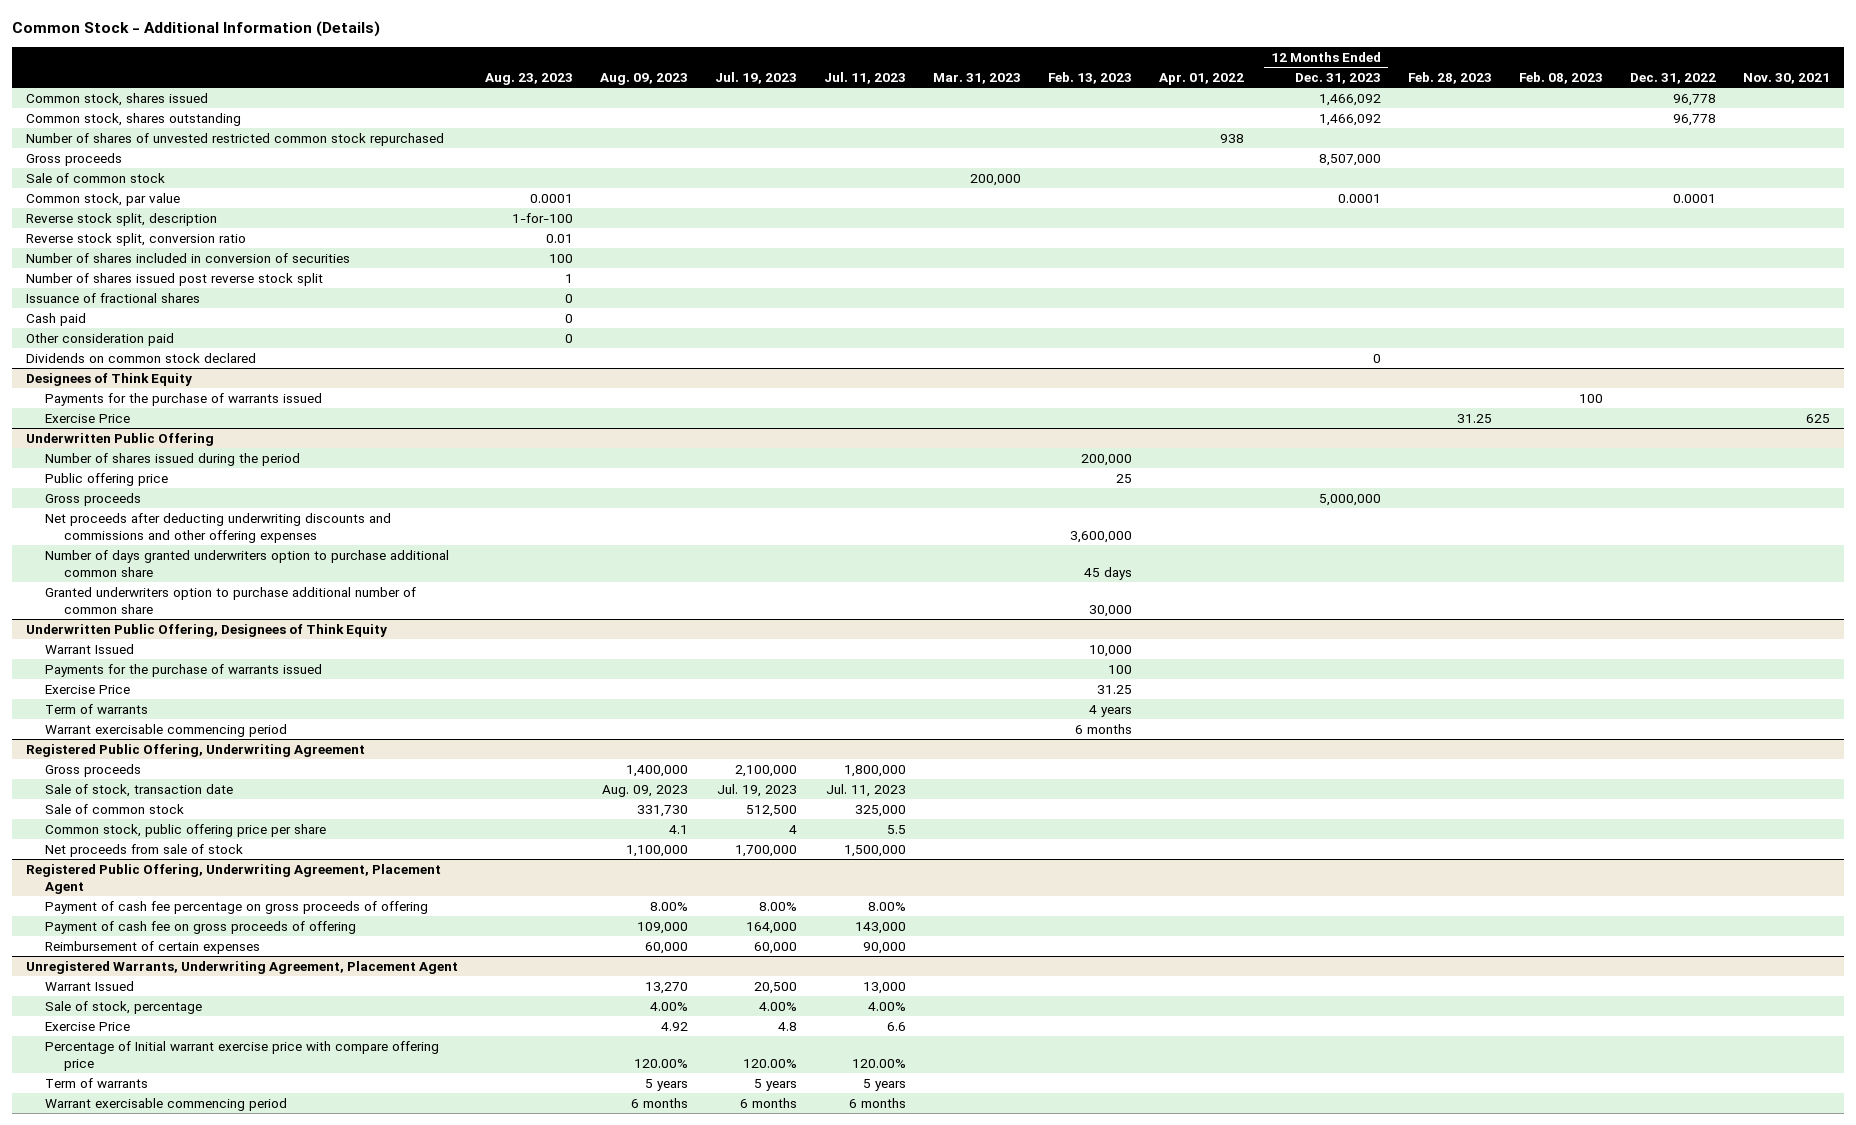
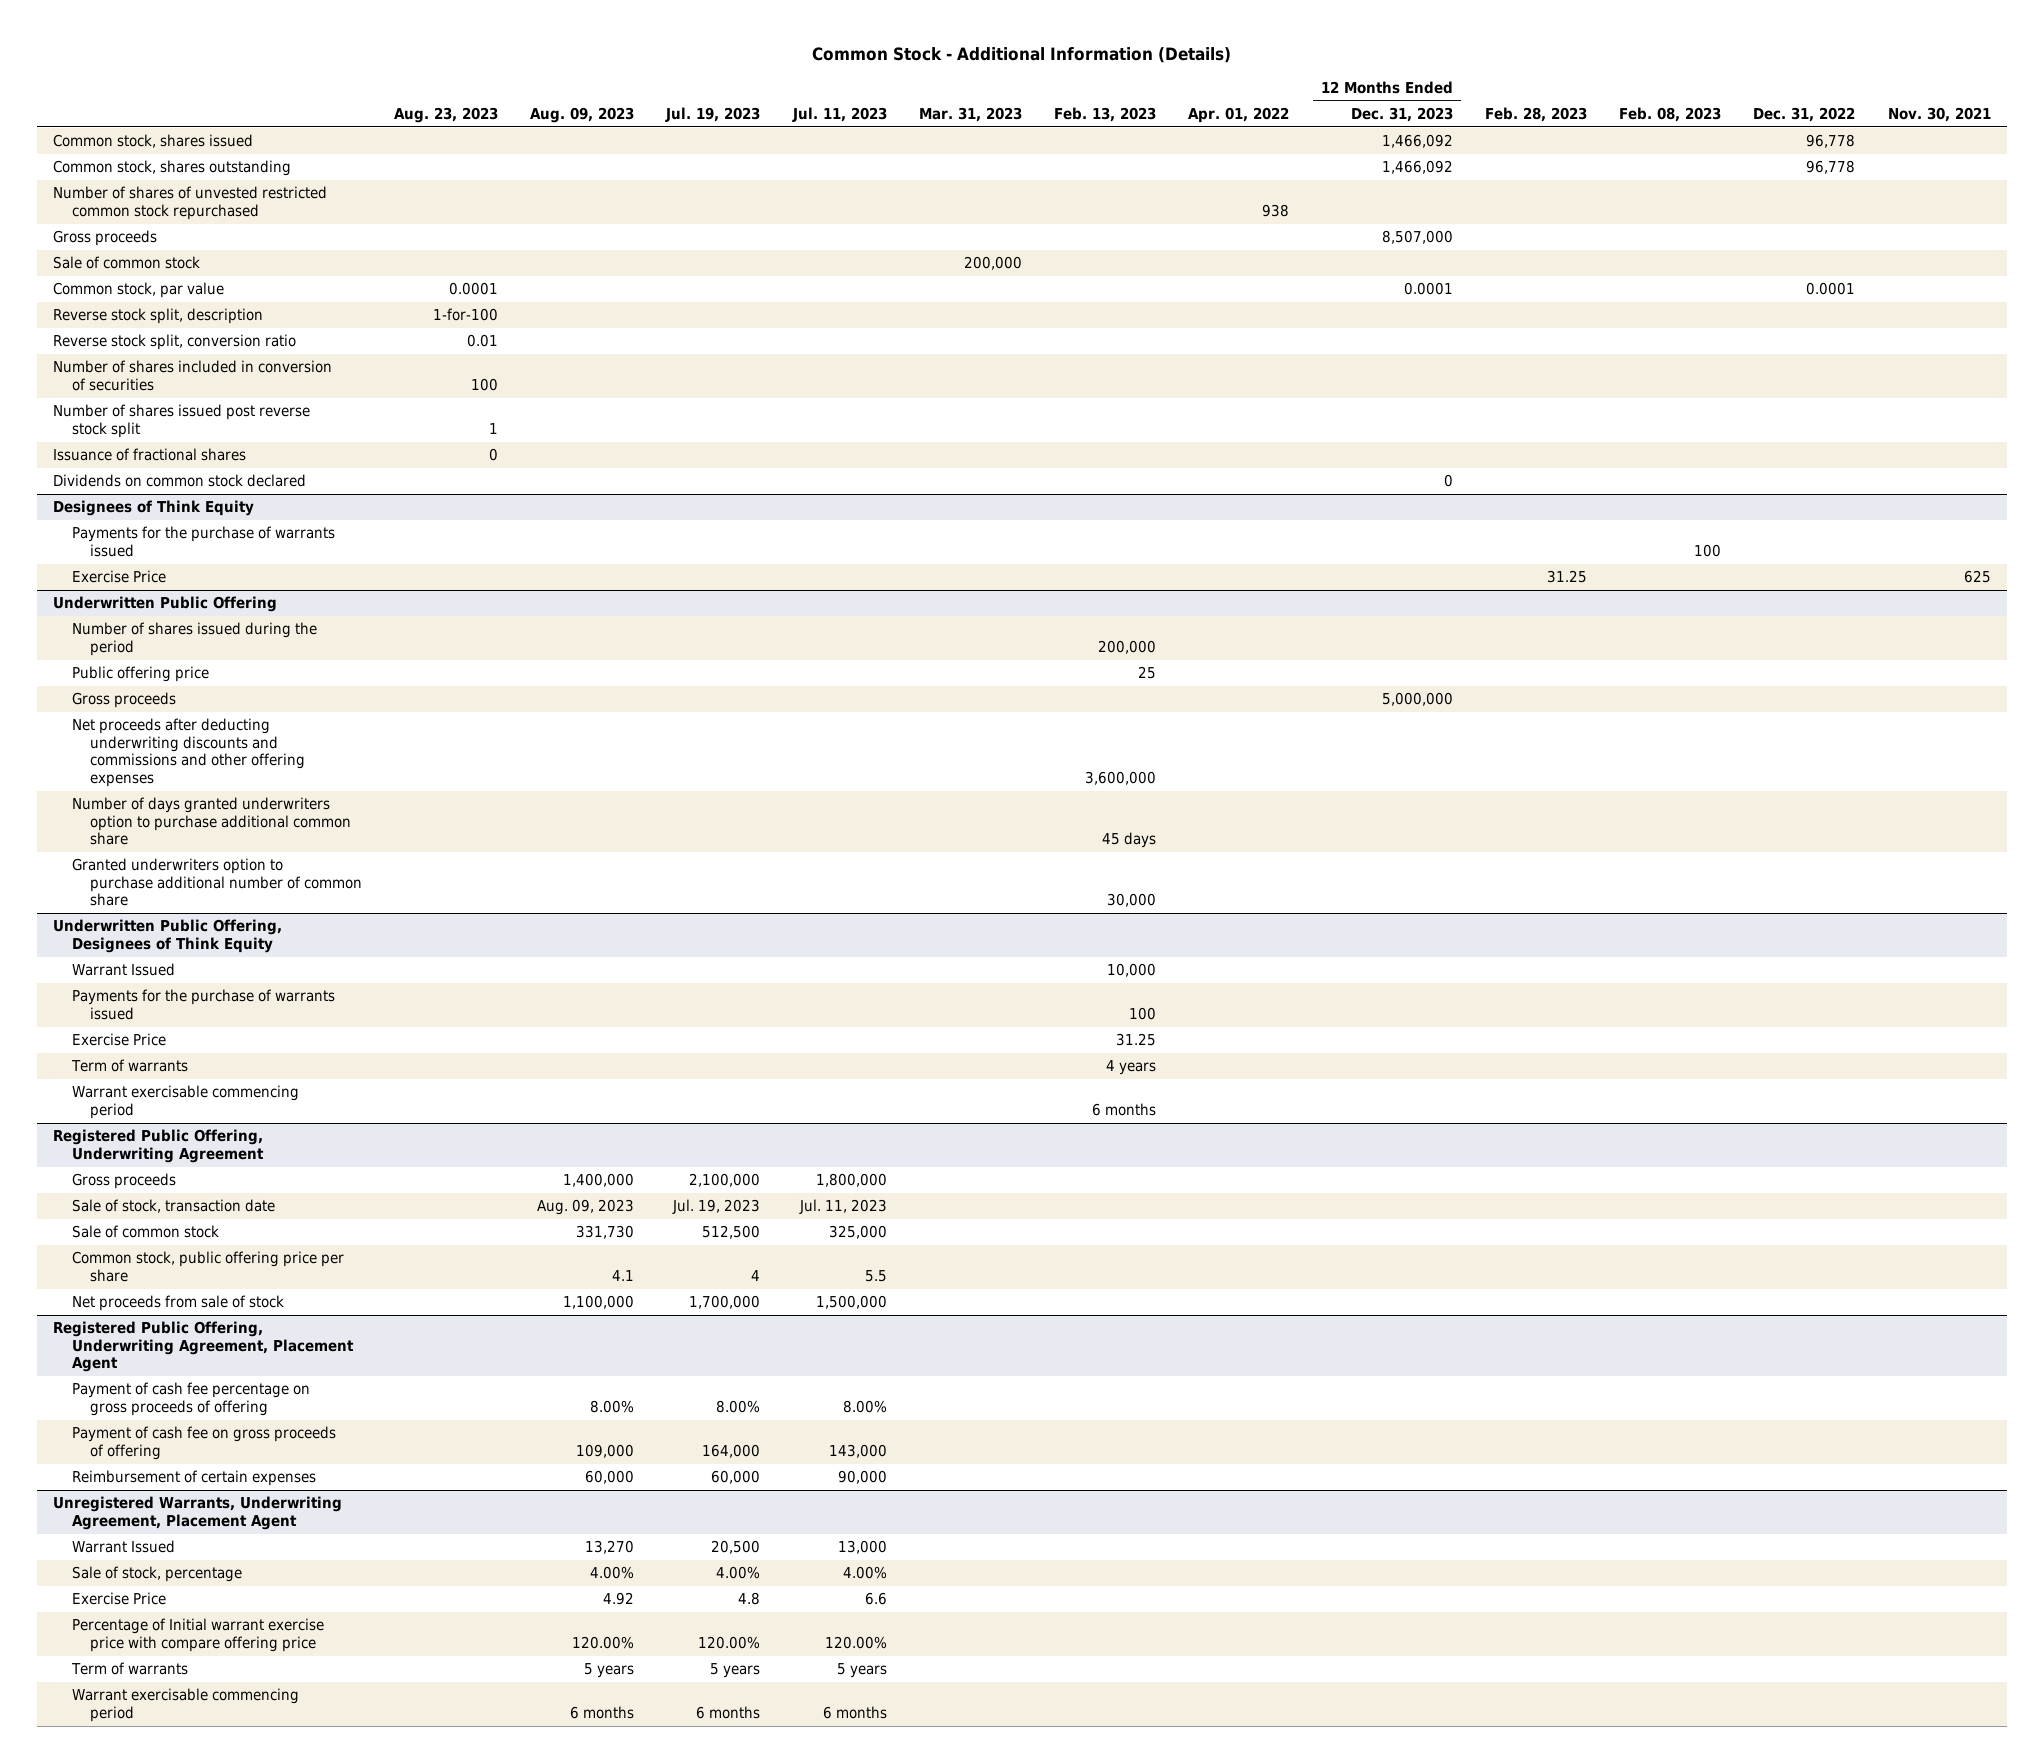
[25,313,86,327] Cash paid -> none
[25,333,174,347] Other consideration paid -> none

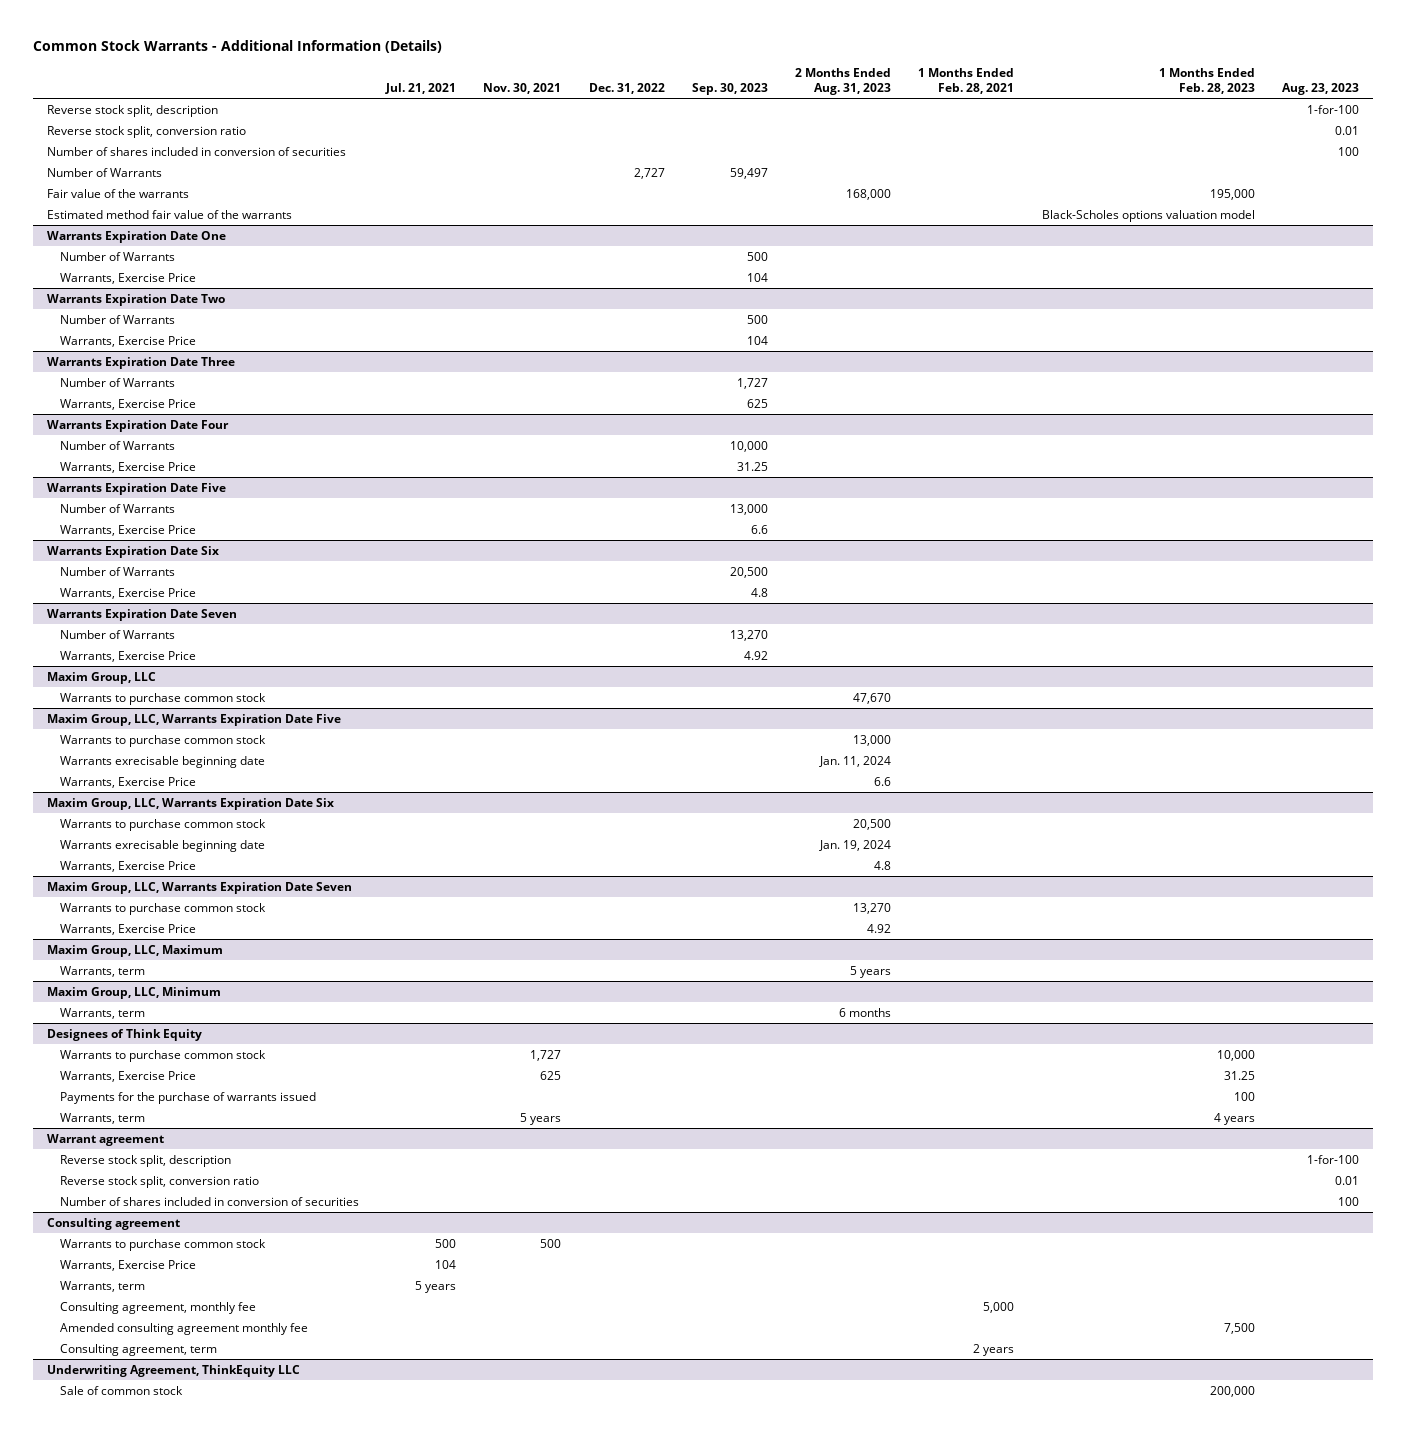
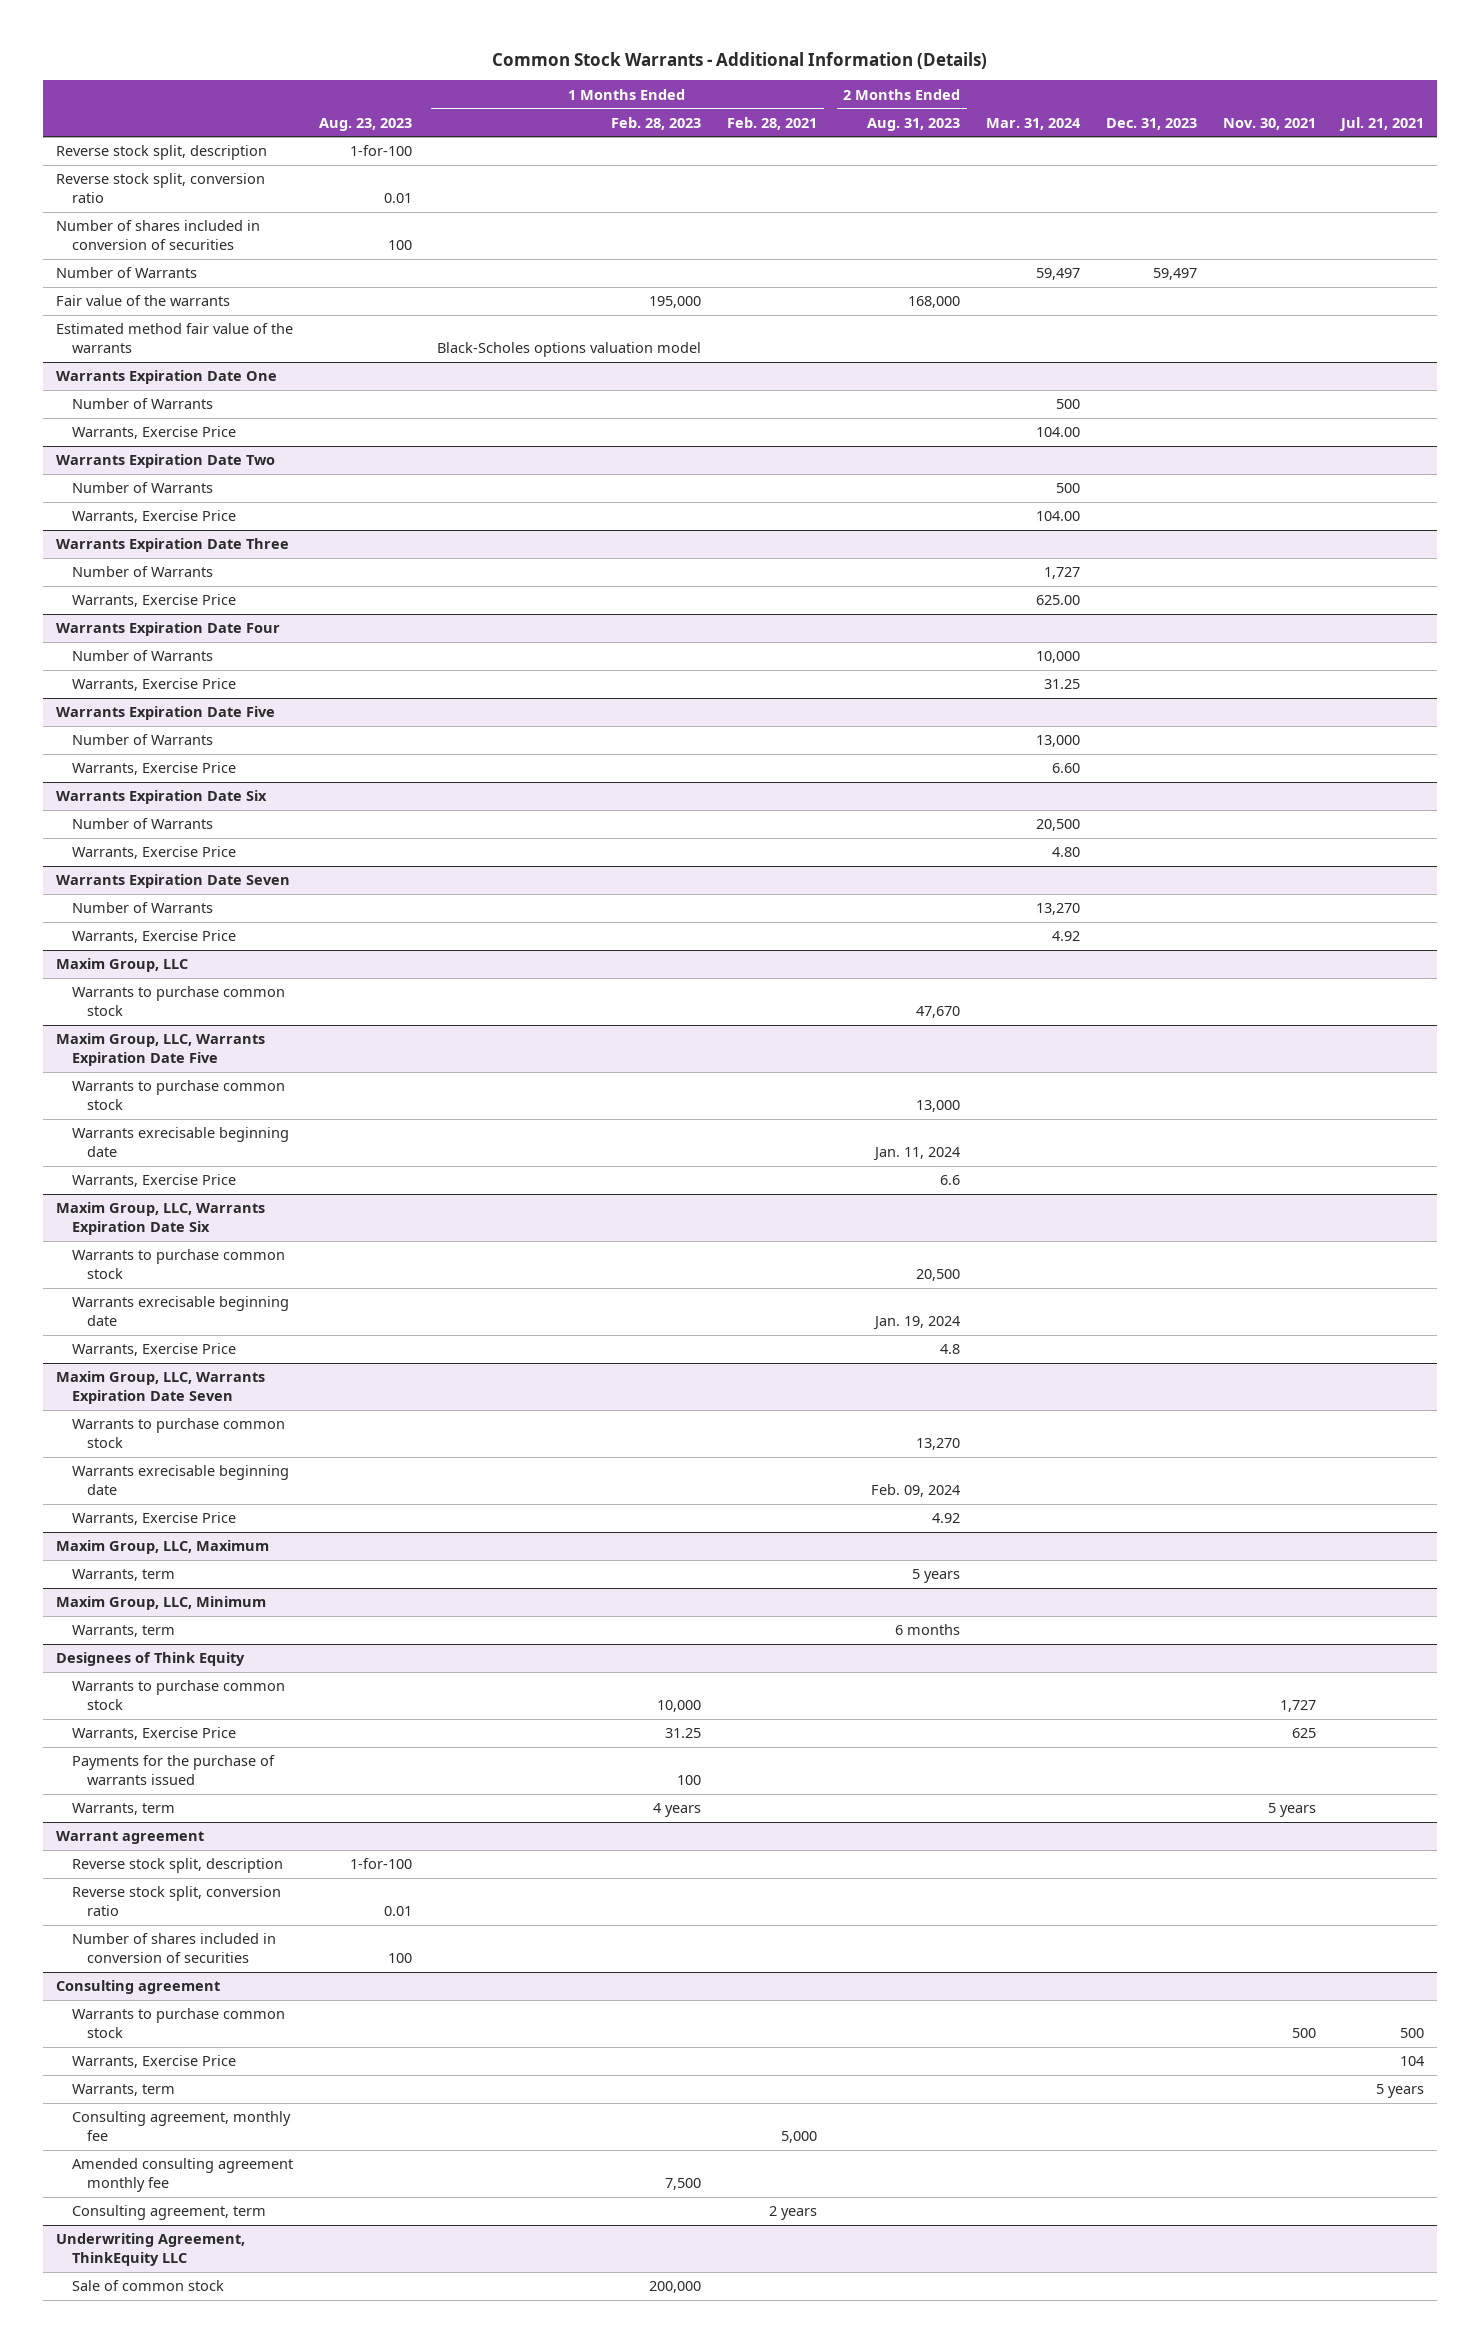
[588,82,665,94] Dec. 31, 2022 -> none
[691,82,768,95] Sep. 30, 2023 -> none
none -> [985,117,1081,130] Mar. 31, 2024
none -> [1105,117,1197,130] Dec. 31, 2023
none -> [71,1465,289,1495] Warrants exrecisable beginning date

